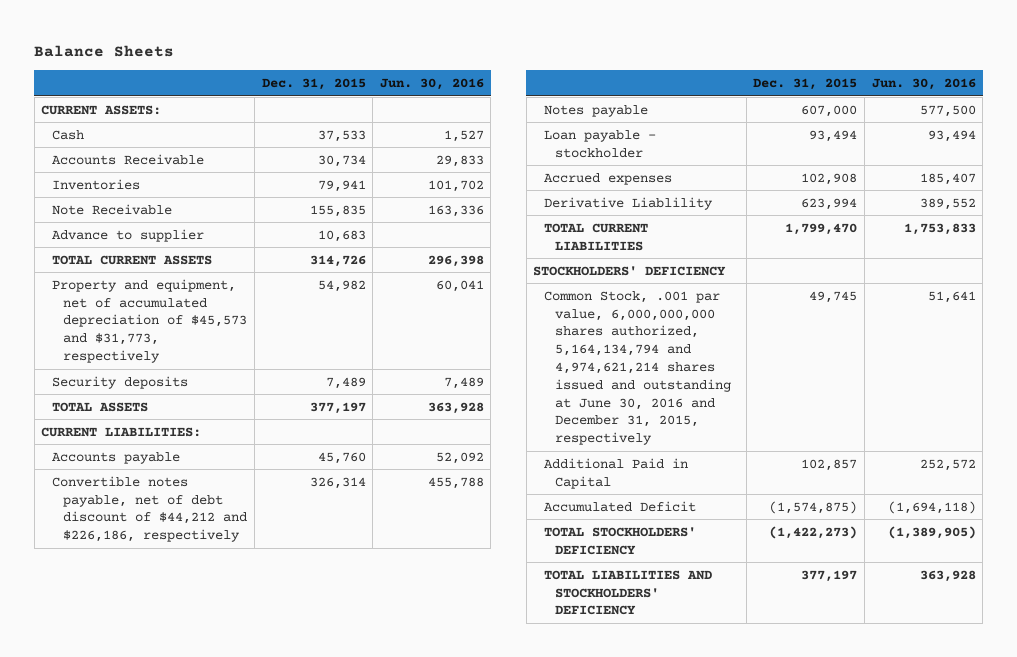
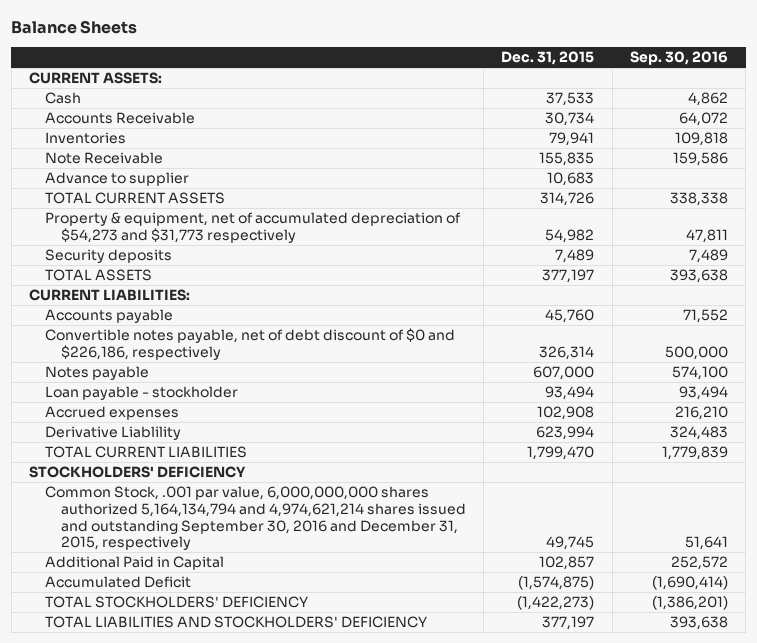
[379,78,484,91] Jun. 30, 2016 -> none
none -> [630,51,729,66] Sep. 30, 2016
[52,278,248,364] Property and equipment, net of accumulated depreciation of $45,573 and $31,773, respectively -> [44,212,461,243] Property & equipment, net of accumulated depreciation of $54,273 and $31,773 respectively
[52,475,248,543] Convertible notes payable, net of debt discount of $44,212 and $226,186, respectively -> [44,328,455,360] Convertible notes payable, net of debt discount of $0 and $226,186, respectively
[544,290,732,446] Common Stock, .001 par value, 6,000,000,000 shares authorized, 5,164,134,794 and 4,974,621,214 shares issued and outstanding at June 30, 2016 and December 31, 2015, respectively -> [44,486,466,551] Common Stock, .001 par value, 6,000,000,000 shares authorized 5,164,134,794 and 4,974,621,214 shares issued and outstanding September 30, 2016 and December 31, 2015, respectively

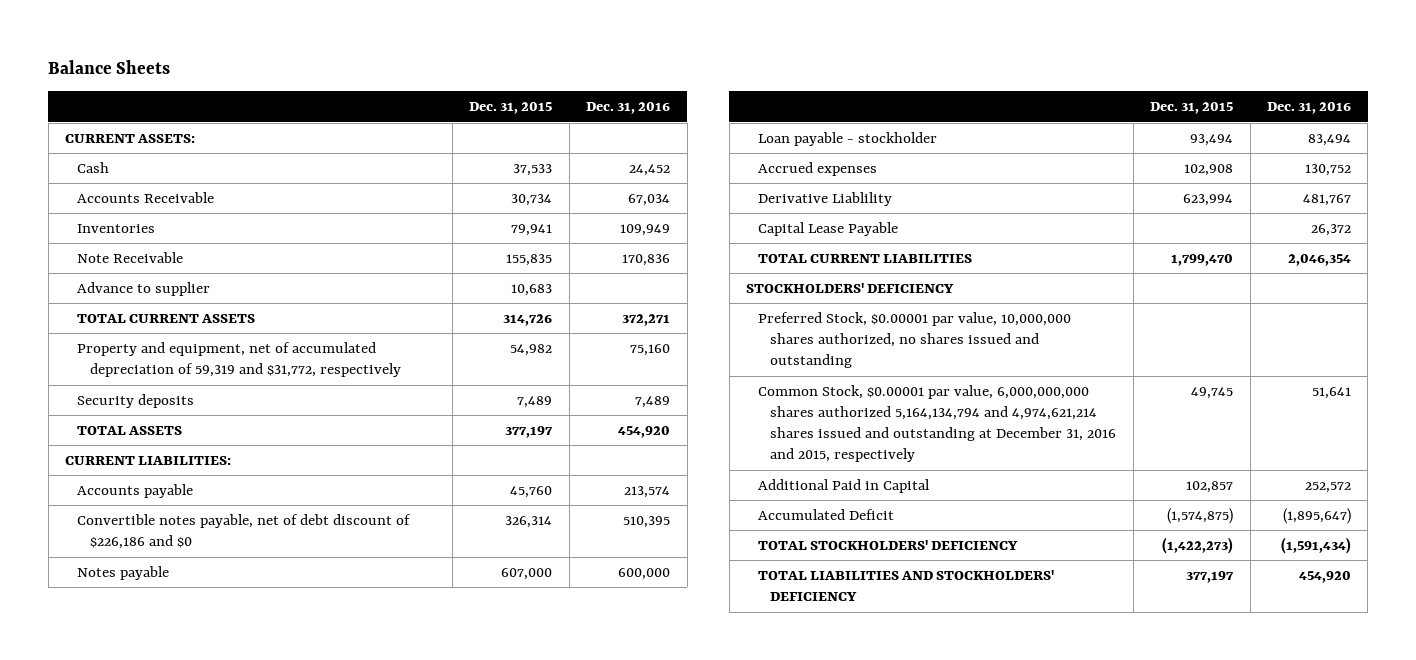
[630,51,729,66] Sep. 30, 2016 -> none
none -> [586,102,671,115] Dec. 31, 2016
[44,212,461,243] Property & equipment, net of accumulated depreciation of $54,273 and $31,773 respectively -> [77,342,401,378] Property and equipment, net of accumulated depreciation of 59,319 and $31,772, respectively
[44,328,455,360] Convertible notes payable, net of debt discount of $0 and $226,186, respectively -> [77,514,412,550] Convertible notes payable, net of debt discount of $226,186 and $0
none -> [758,222,899,237] Capital Lease Payable
none -> [758,312,1072,369] Preferred Stock, $0.00001 par value, 10,000,000 shares authorized, no shares issued and outstanding
[44,486,466,551] Common Stock, .001 par value, 6,000,000,000 shares authorized 5,164,134,794 and 4,974,621,214 shares issued and outstanding September 30, 2016 and December 31, 2015, respectively -> [758,385,1117,463] Common Stock, $0.00001 par value, 6,000,000,000 shares authorized 5,164,134,794 and 4,974,621,214 shares issued and outstanding at December 31, 2016 and 2015, respectively

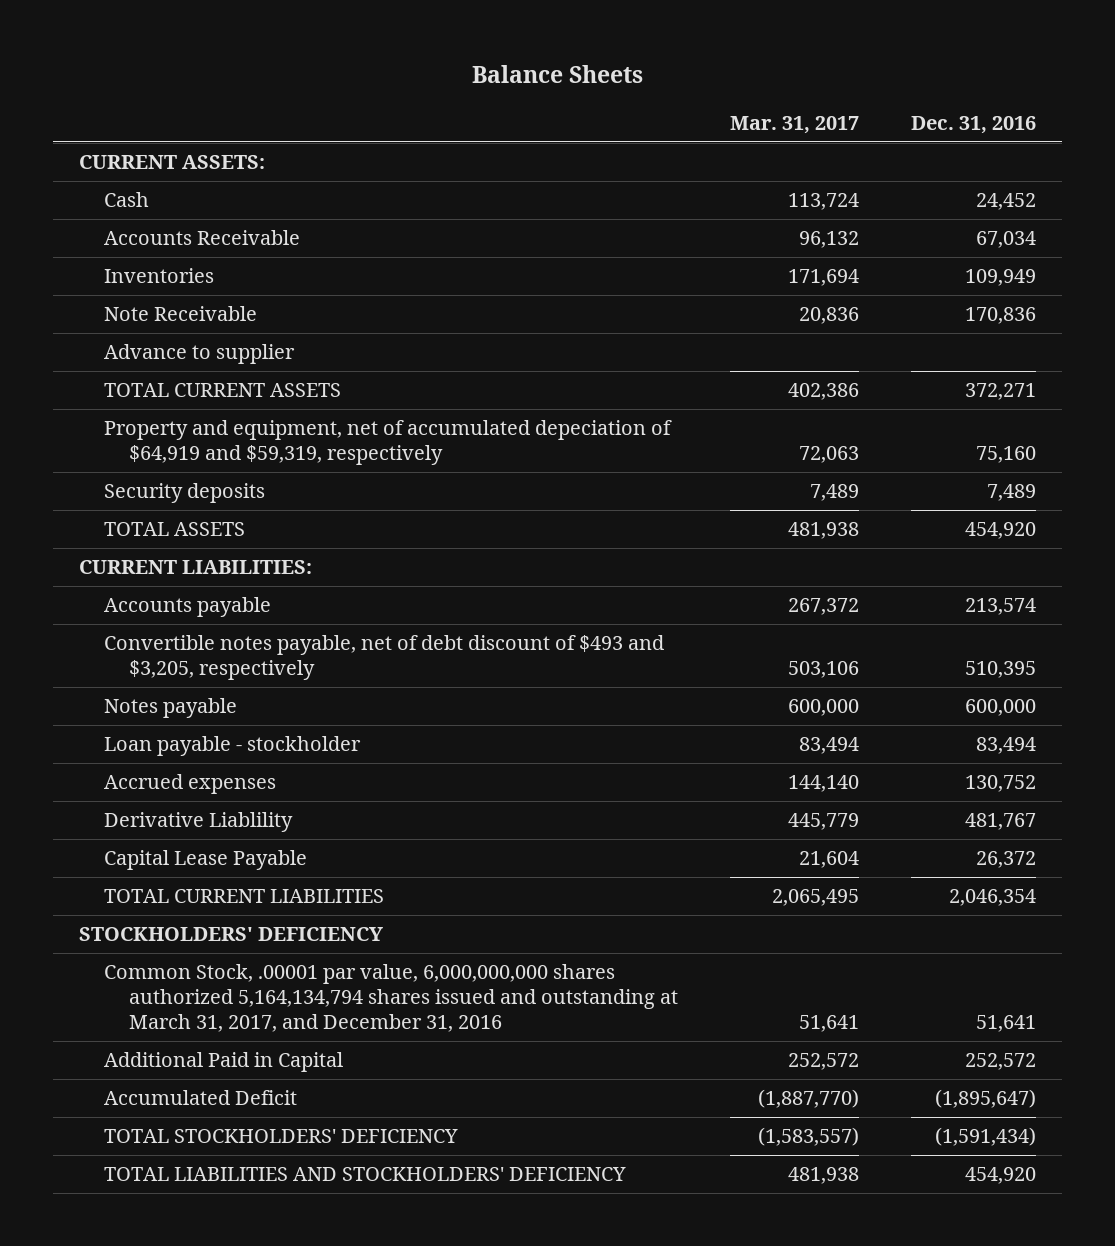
[469,102,553,115] Dec. 31, 2015 -> none
none -> [730,115,860,134] Mar. 31, 2017
[77,342,401,378] Property and equipment, net of accumulated depreciation of 59,319 and $31,772, respectively -> [103,420,672,466] Property and equipment, net of accumulated depeciation of $64,919 and $59,319, respectively
[77,514,412,550] Convertible notes payable, net of debt discount of $226,186 and $0 -> [103,635,664,681] Convertible notes payable, net of debt discount of $493 and $3,205, respectively
[758,312,1072,369] Preferred Stock, $0.00001 par value, 10,000,000 shares authorized, no shares issued and outstanding -> none
[758,385,1117,463] Common Stock, $0.00001 par value, 6,000,000,000 shares authorized 5,164,134,794 and 4,974,621,214 shares issued and outstanding at December 31, 2016 and 2015, respectively -> [103,964,679,1032] Common Stock, .00001 par value, 6,000,000,000 shares authorized 5,164,134,794 shares issued and outstanding at March 31, 2017, and December 31, 2016

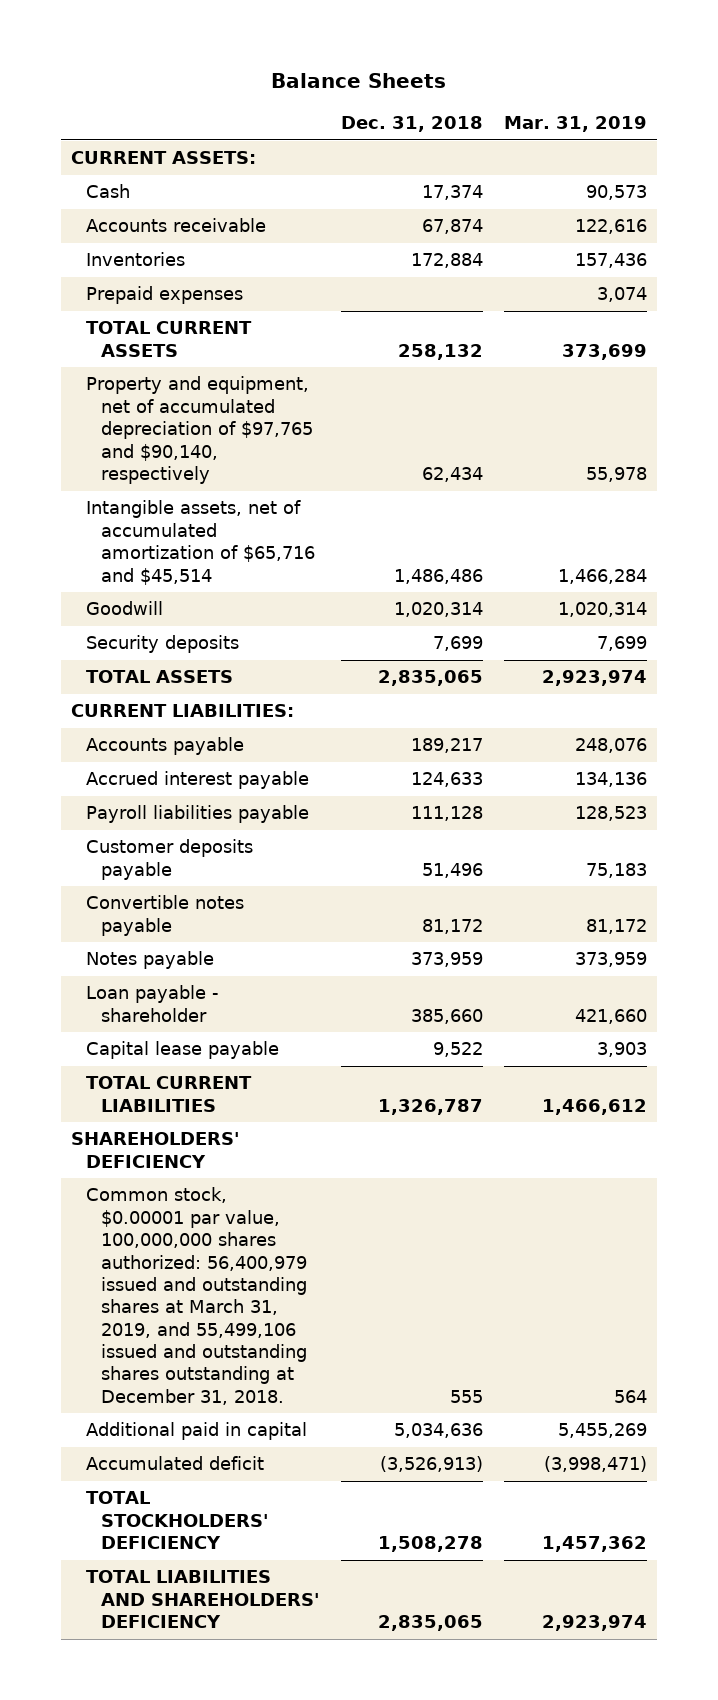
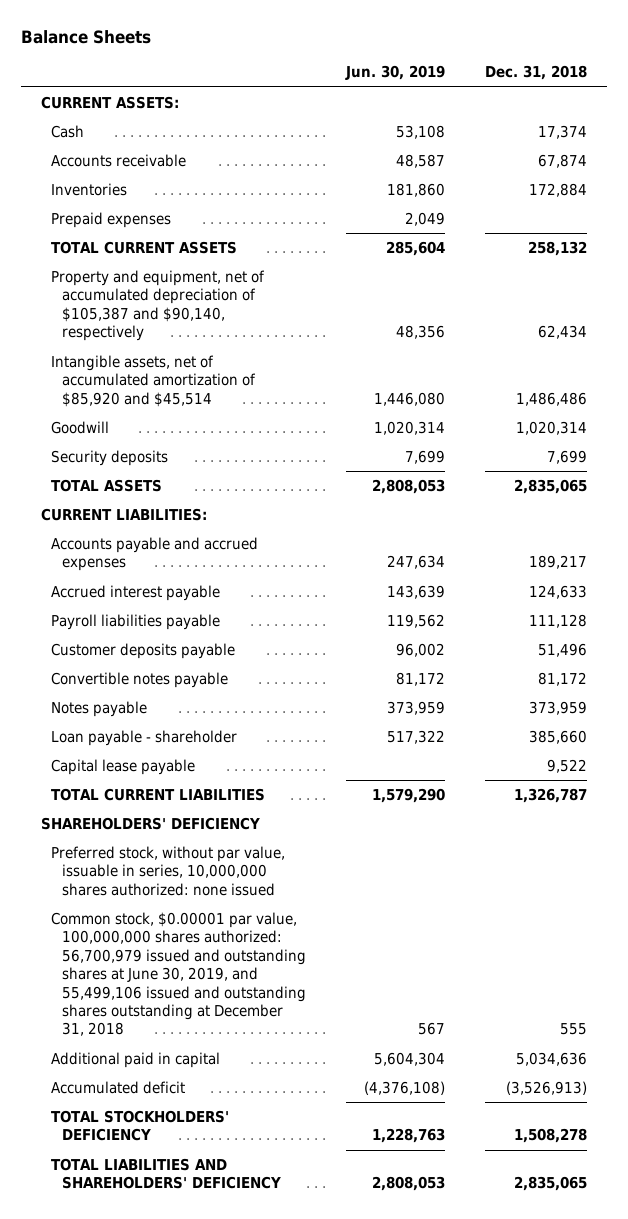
[503,116,647,133] Mar. 31, 2019 -> none
none -> [344,65,445,81] Jun. 30, 2019
[86,376,314,484] Property and equipment, net of accumulated depreciation of $97,765 and $90,140, respectively -> [51,269,266,342] Property and equipment, net of accumulated depreciation of $105,387 and $90,140, respectively
[86,500,316,585] Intangible assets, net of accumulated amortization of $65,716 and $45,514 -> [51,354,256,407] Intangible assets, net of accumulated amortization of $85,920 and $45,514
[86,737,245,756] Accounts payable -> [51,536,259,572] Accounts payable and accrued expenses
none -> [51,845,286,896] Preferred stock, without par value, issuable in series, 10,000,000 shares authorized: none issued
[86,1187,308,1405] Common stock, $0.00001 par value, 100,000,000 shares authorized: 56,400,979 issued and outstanding shares at March 31, 2019, and 55,499,106 issued and outstanding shares outstanding at December 31, 2018. -> [51,911,306,1037] Common stock, $0.00001 par value, 100,000,000 shares authorized: 56,700,979 issued and outstanding shares at June 30, 2019, and 55,499,106 issued and outstanding shares outstanding at December 31, 2018

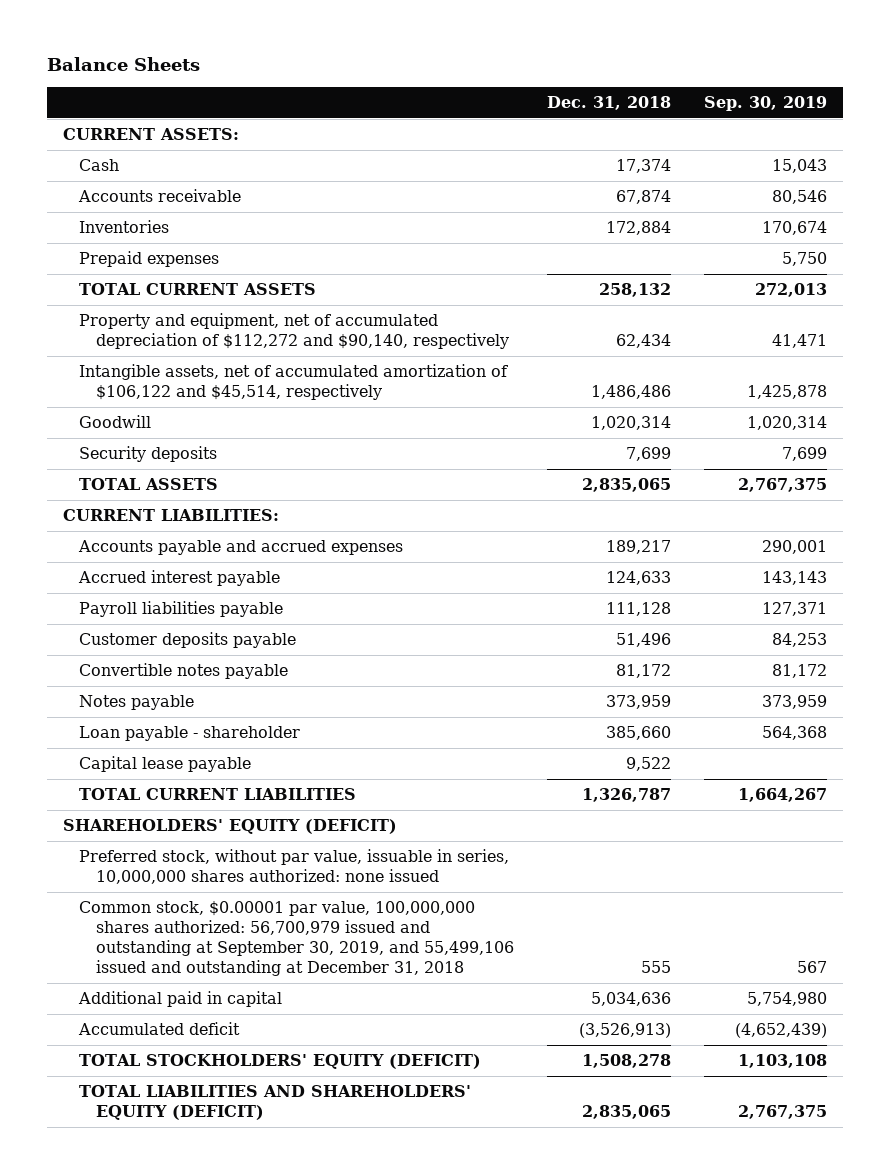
[344,65,445,81] Jun. 30, 2019 -> none
none -> [703,96,827,112] Sep. 30, 2019
[51,269,266,342] Property and equipment, net of accumulated depreciation of $105,387 and $90,140, respectively -> [79,313,509,350] Property and equipment, net of accumulated depreciation of $112,272 and $90,140, respectively
[51,354,256,407] Intangible assets, net of accumulated amortization of $85,920 and $45,514 -> [79,364,509,401] Intangible assets, net of accumulated amortization of $106,122 and $45,514, respectively
[41,816,261,830] SHAREHOLDERS' DEFICIENCY -> [63,819,398,835] SHAREHOLDERS' EQUITY (DEFICIT)
[51,911,306,1037] Common stock, $0.00001 par value, 100,000,000 shares authorized: 56,700,979 issued and outstanding shares at June 30, 2019, and 55,499,106 issued and outstanding shares outstanding at December 31, 2018 -> [79,901,514,976] Common stock, $0.00001 par value, 100,000,000 shares authorized: 56,700,979 issued and outstanding at September 30, 2019, and 55,499,106 issued and outstanding at December 31, 2018
[51,1109,230,1142] TOTAL STOCKHOLDERS' DEFICIENCY -> [79,1054,482,1070] TOTAL STOCKHOLDERS' EQUITY (DEFICIT)
[51,1157,281,1190] TOTAL LIABILITIES AND SHAREHOLDERS' DEFICIENCY -> [79,1085,472,1121] TOTAL LIABILITIES AND SHAREHOLDERS' EQUITY (DEFICIT)

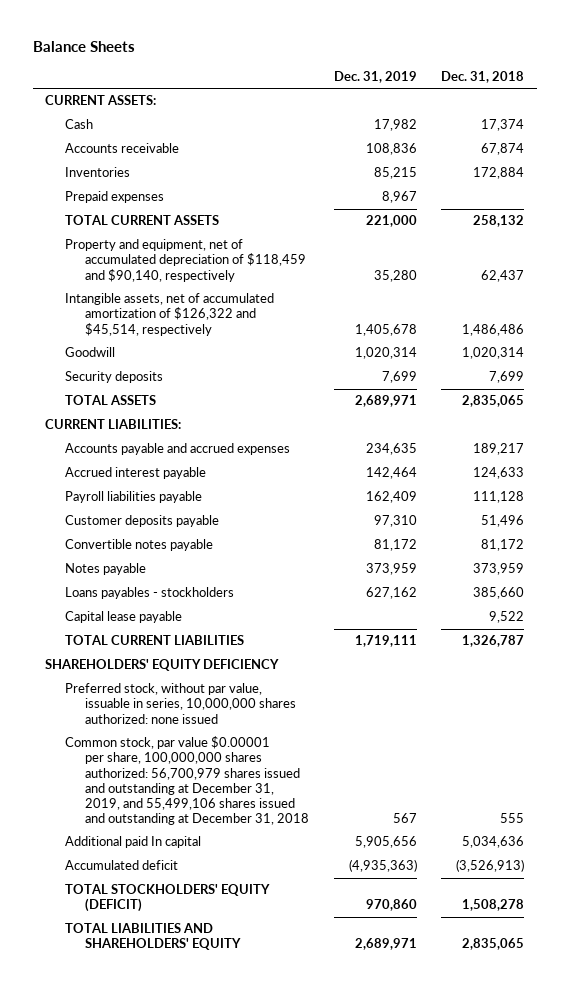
[703,96,827,112] Sep. 30, 2019 -> none
none -> [333,71,417,84] Dec. 31, 2019
[79,313,509,350] Property and equipment, net of accumulated depreciation of $112,272 and $90,140, respectively -> [65,239,307,282] Property and equipment, net of accumulated depreciation of $118,459 and $90,140, respectively
[615,334,671,349] 62,434 -> [481,269,525,282] 62,437
[79,364,509,401] Intangible assets, net of accumulated amortization of $106,122 and $45,514, respectively -> [65,293,275,336] Intangible assets, net of accumulated amortization of $126,322 and $45,514, respectively
[79,726,301,742] Loan payable - shareholder -> [65,587,235,600] Loans payables - stockholders
[63,819,398,835] SHAREHOLDERS' EQUITY (DEFICIT) -> [45,659,280,672] SHAREHOLDERS' EQUITY DEFICIENCY
[79,901,514,976] Common stock, $0.00001 par value, 100,000,000 shares authorized: 56,700,979 issued and outstanding at September 30, 2019, and 55,499,106 issued and outstanding at December 31, 2018 -> [65,736,310,826] Common stock, par value $0.00001 per share, 100,000,000 shares authorized: 56,700,979 shares issued and outstanding at December 31, 2019, and 55,499,106 shares issued and outstanding at December 31, 2018
[78,991,283,1008] Additional paid in capital -> [65,836,202,849] Additional paid In capital
[79,1085,472,1121] TOTAL LIABILITIES AND SHAREHOLDERS' EQUITY (DEFICIT) -> [65,923,242,951] TOTAL LIABILITIES AND SHAREHOLDERS' EQUITY

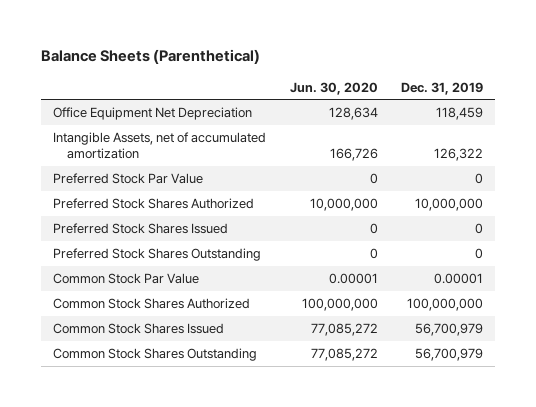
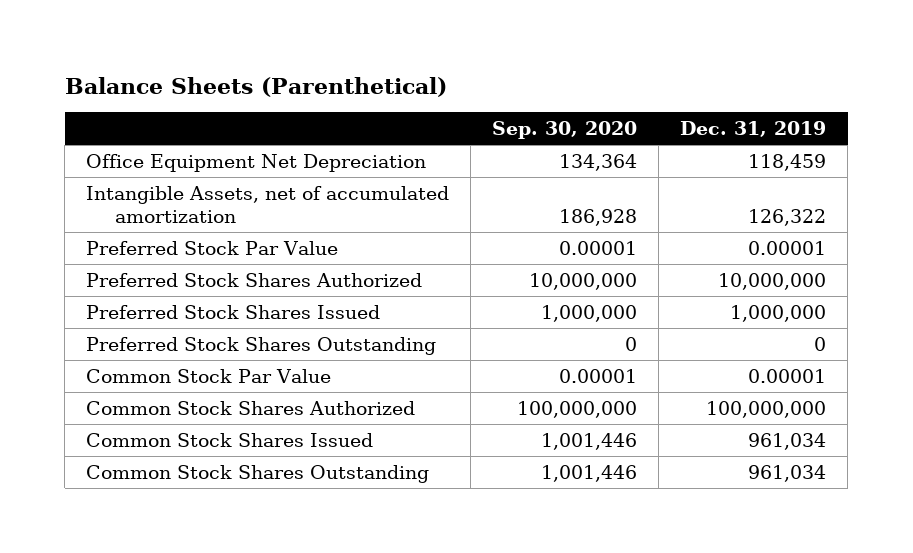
[289,81,378,95] Jun. 30, 2020 -> none
none -> [492,120,638,139] Sep. 30, 2020
[475,173,484,185] 0 -> [748,240,827,255] 0.00001
[475,223,484,235] 0 -> [730,304,827,322] 1,000,000
[415,323,484,337] 56,700,979 -> [748,432,827,450] 961,034
[415,348,484,362] 56,700,979 -> [748,464,827,482] 961,034

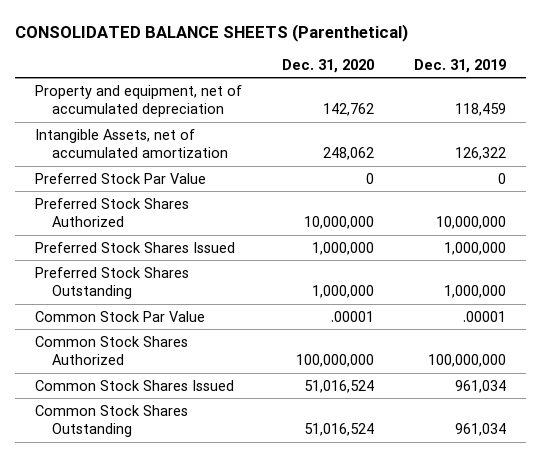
[64,76,447,97] Balance Sheets (Parenthetical) -> [15,23,409,42] CONSOLIDATED BALANCE SHEETS (Parenthetical)
[492,120,638,139] Sep. 30, 2020 -> none
none -> [282,59,375,74] Dec. 31, 2020
[86,153,427,172] Office Equipment Net Depreciation -> [35,84,243,118] Property and equipment, net of accumulated depreciation
[748,240,827,255] 0.00001 -> [497,172,506,184] 0
[814,336,827,351] 0 -> [443,285,506,299] 1,000,000
[748,368,827,383] 0.00001 -> [462,310,506,322] .00001

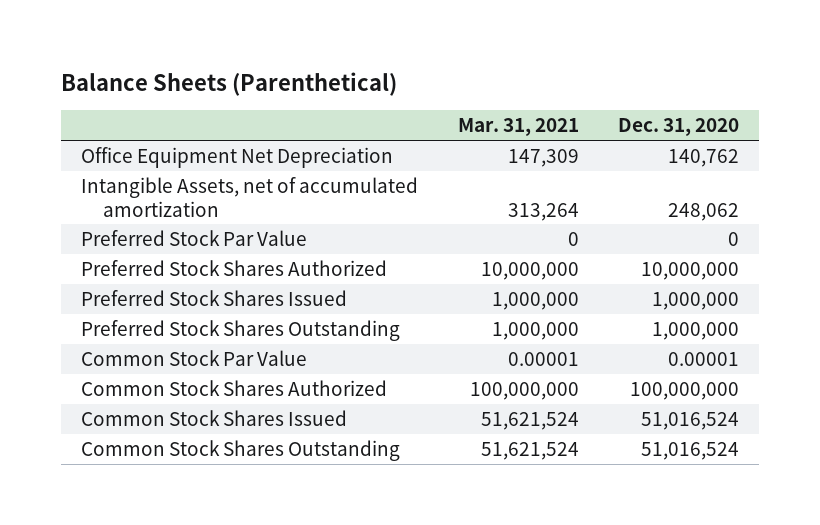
[15,23,409,42] CONSOLIDATED BALANCE SHEETS (Parenthetical) -> [61,72,398,97] Balance Sheets (Parenthetical)
[413,59,506,74] Dec. 31, 2019 -> none
none -> [457,118,579,137] Mar. 31, 2021
[35,84,243,118] Property and equipment, net of accumulated depreciation -> [81,146,394,168] Office Equipment Net Depreciation
[323,103,375,117] 142,762 -> [668,148,740,167] 140,762
[331,310,375,322] .00001 -> [668,351,740,366] 0.00001

